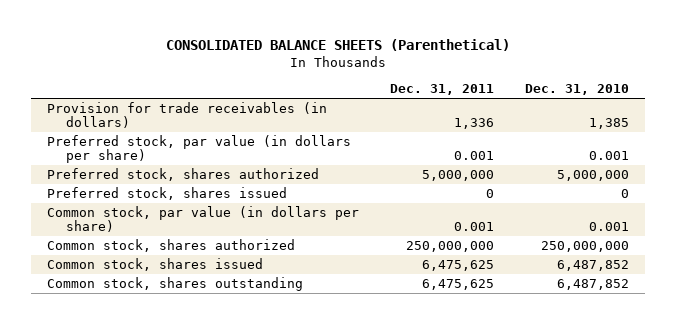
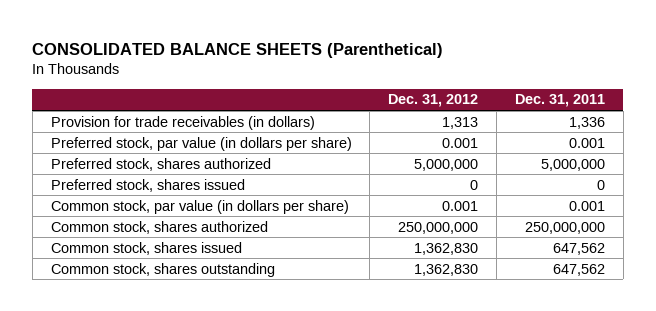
[525,84,630,96] Dec. 31, 2010 -> none
none -> [388,94,479,108] Dec. 31, 2012
[421,259,494,271] 6,475,625 -> [553,242,606,255] 647,562
[421,278,494,290] 6,475,625 -> [553,263,606,276] 647,562

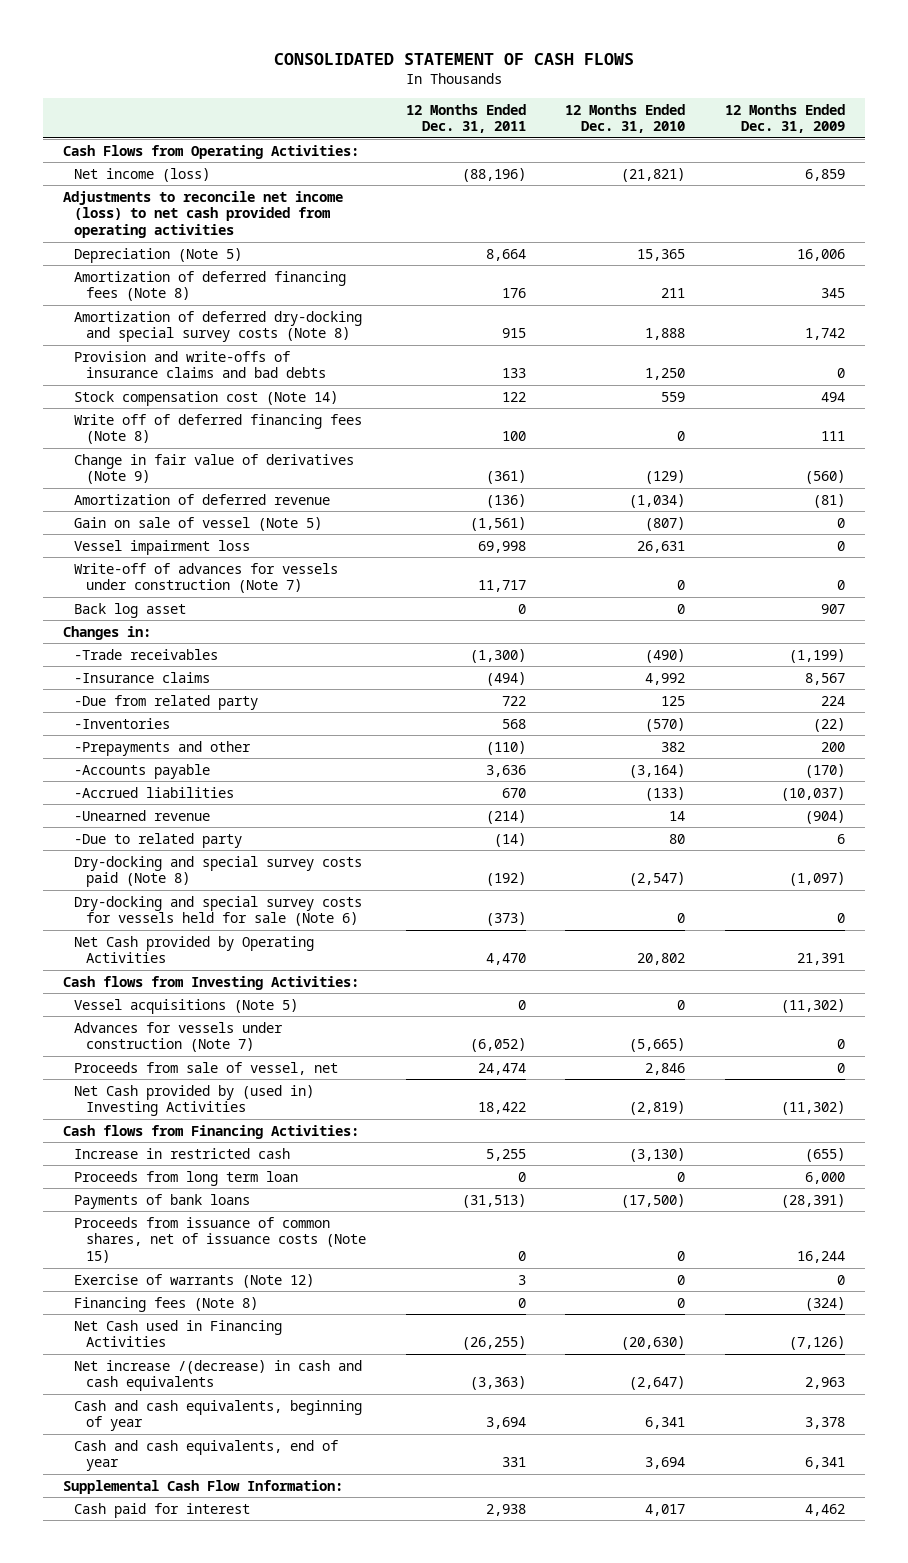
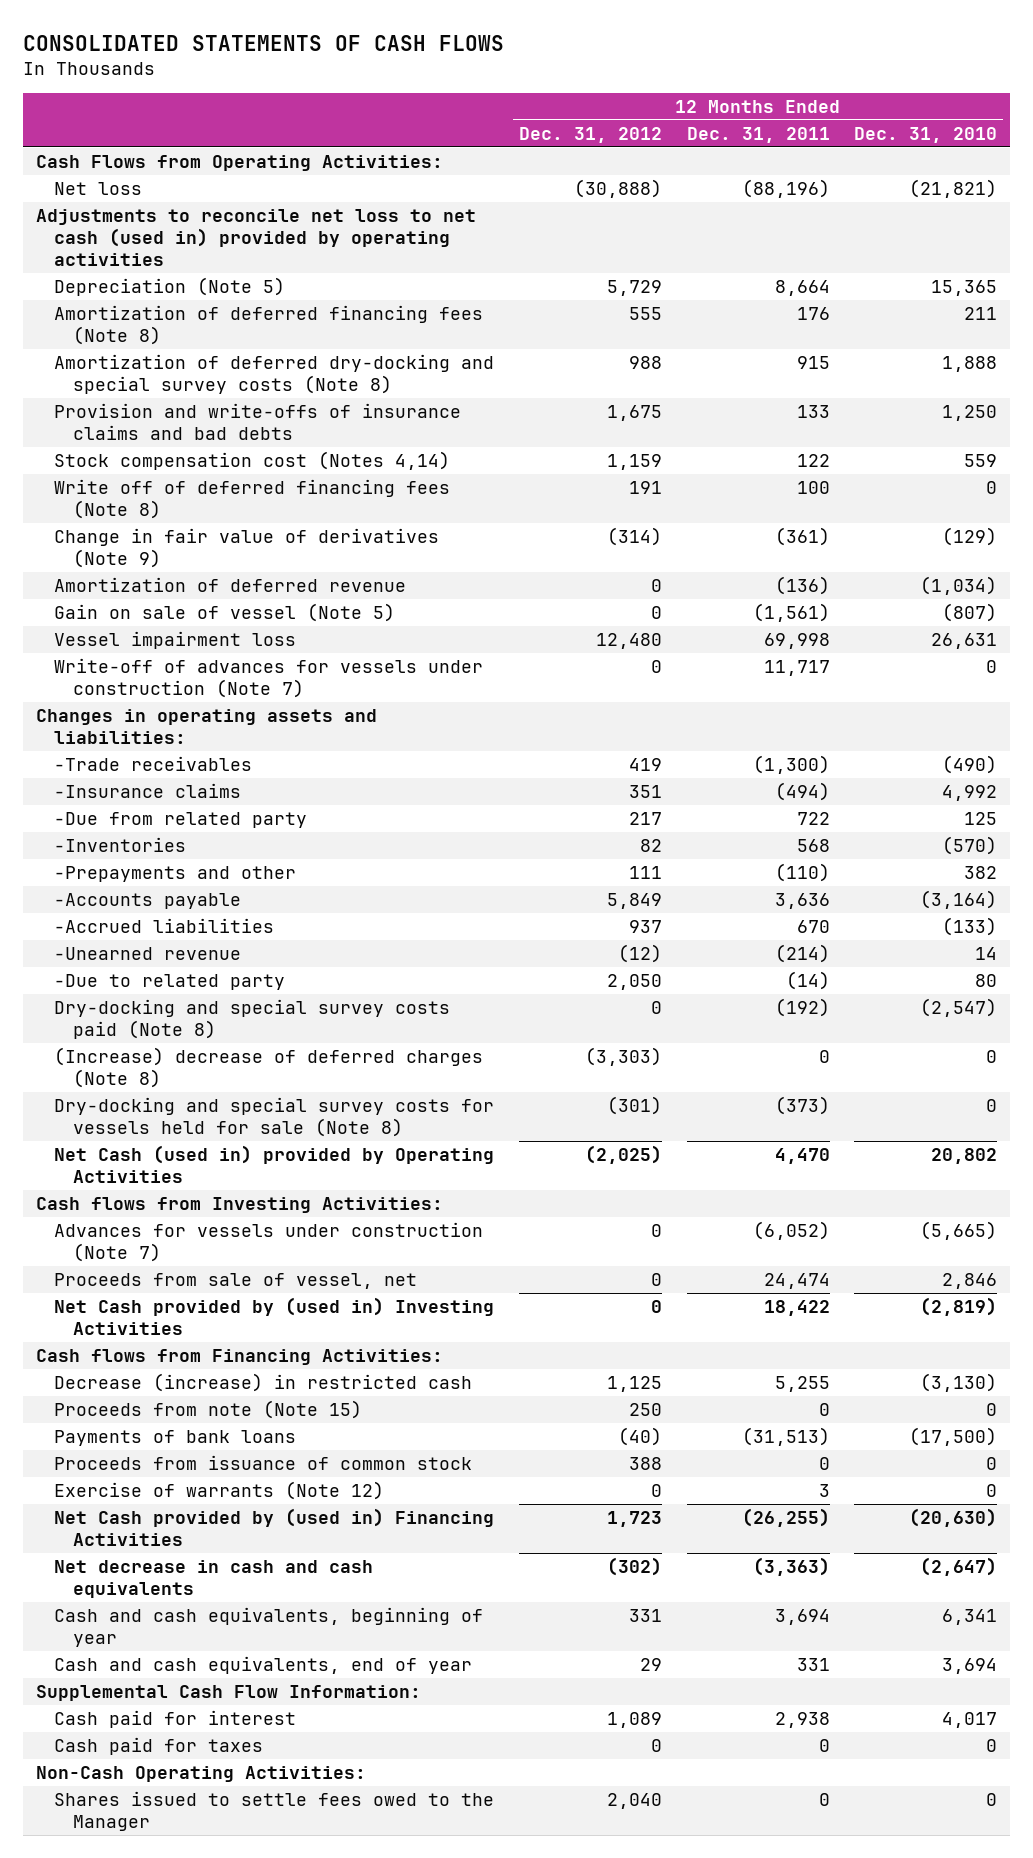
[274,52,635,65] CONSOLIDATED STATEMENT OF CASH FLOWS -> [23,34,505,51] CONSOLIDATED STATEMENTS OF CASH FLOWS
[725,103,846,134] 12 Months Ended Dec. 31, 2009 -> none
none -> [519,126,663,143] Dec. 31, 2012
[74,167,211,182] Net income (loss) -> [54,182,143,196] Net loss
[62,190,343,239] Adjustments to reconcile net income (loss) to net cash provided from operating activities -> [35,209,476,266] Adjustments to reconcile net loss to net cash (used in) provided by operating activities
[74,390,339,406] Stock compensation cost (Note 14) -> [54,451,451,471] Stock compensation cost (Notes 4,14)
[74,602,187,618] Back log asset -> none
[62,625,151,640] Changes in: -> [35,709,377,744] Changes in operating assets and liabilities:
none -> [54,1047,484,1088] (Increase) decrease of deferred charges (Note 8)
[74,895,363,927] Dry-docking and special survey costs for vessels held for sale (Note 6) -> [54,1097,495,1137] Dry-docking and special survey costs for vessels held for sale (Note 8)
[74,935,315,964] Net Cash provided by Operating Activities -> [54,1145,495,1183] Net Cash (used in) provided by Operating Activities
[74,998,299,1014] Vessel acquisitions (Note 5) -> none
[74,1170,299,1186] Proceeds from long term loan -> none
[74,1147,291,1159] Increase in restricted cash -> [54,1373,473,1393] Decrease (increase) in restricted cash
none -> [54,1400,363,1420] Proceeds from note (Note 15)
[74,1216,366,1264] Proceeds from issuance of common shares, net of issuance costs (Note 15) -> [54,1455,473,1471] Proceeds from issuance of common stock
[74,1296,259,1312] Financing fees (Note 8) -> none
[74,1319,283,1348] Net Cash used in Financing Activities -> [54,1508,495,1546] Net Cash provided by (used in) Financing Activities
[74,1359,363,1392] Net increase /(decrease) in cash and cash equivalents -> [54,1560,374,1598] Net decrease in cash and cash equivalents
none -> [54,1737,264,1756] Cash paid for taxes
none -> [35,1766,366,1783] Non-Cash Operating Activities:
none -> [54,1791,495,1831] Shares issued to settle fees owed to the Manager

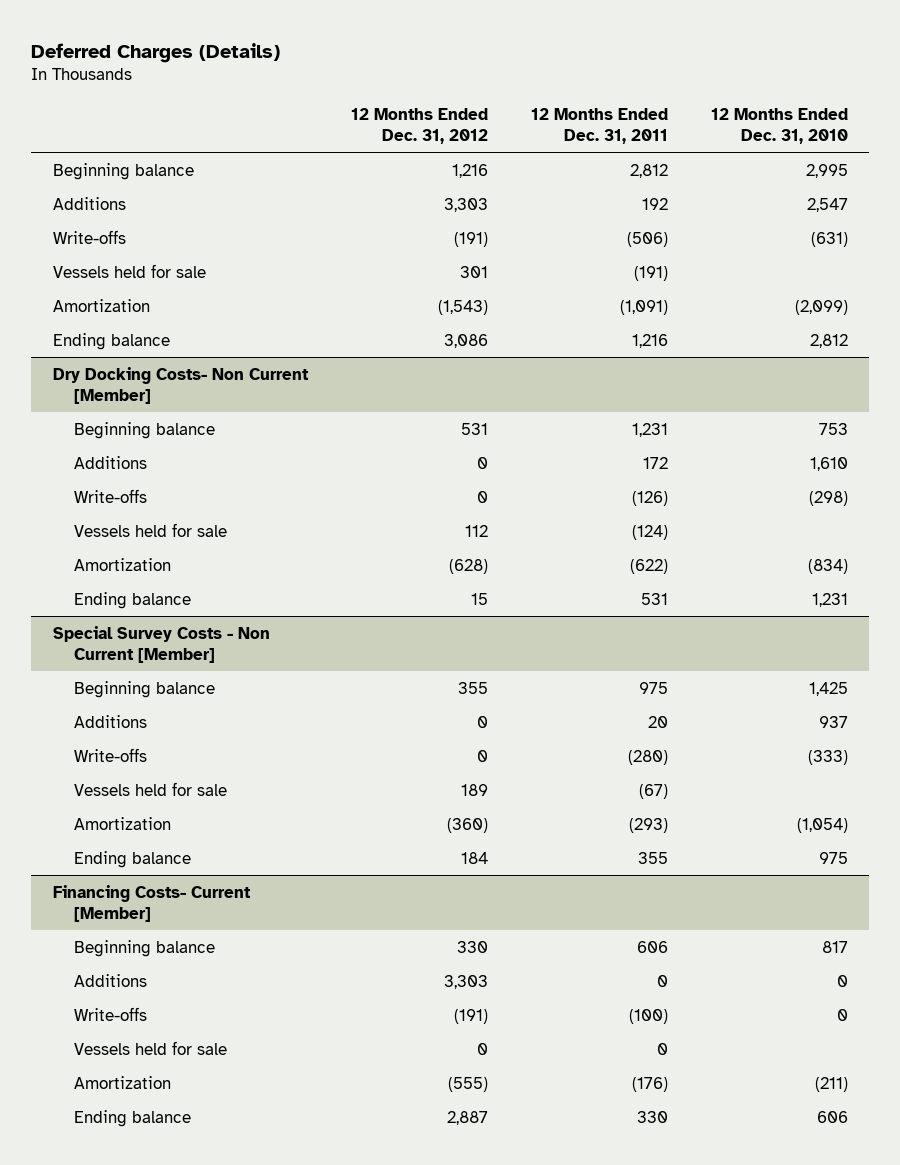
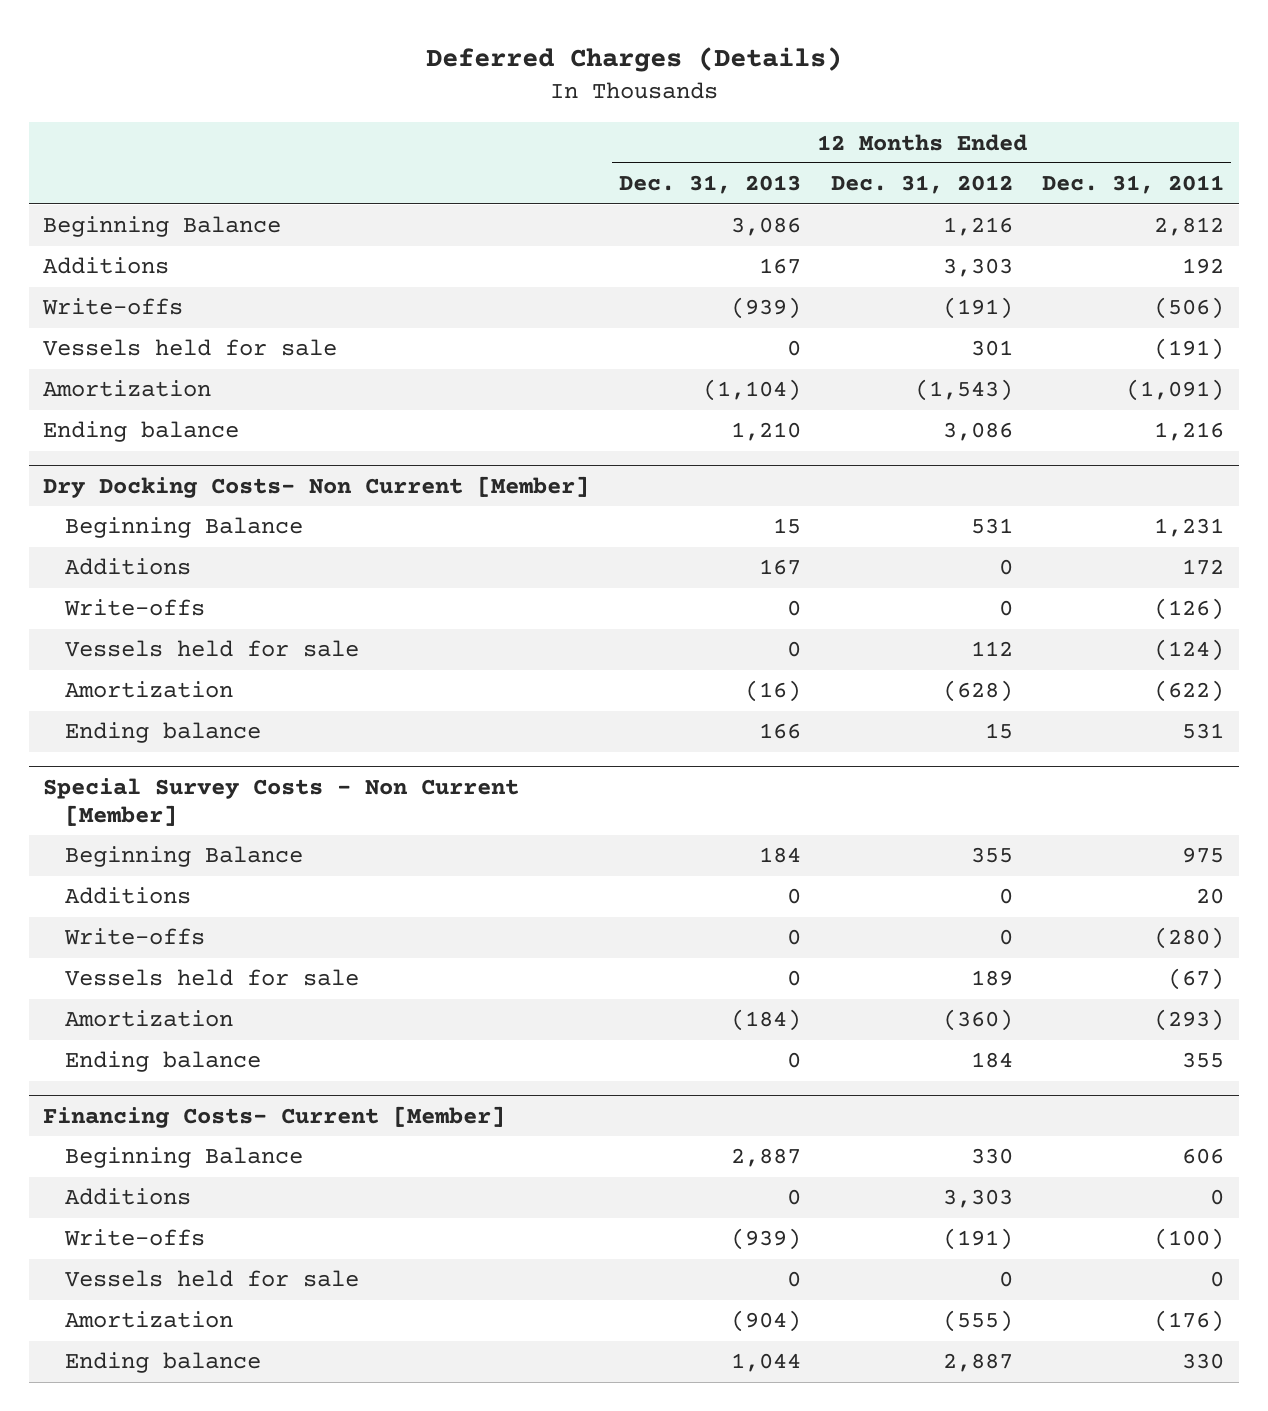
[710,107,848,145] 12 Months Ended Dec. 31, 2010 -> none
none -> [618,175,801,195] Dec. 31, 2013
[52,162,194,180] Beginning balance -> [43,216,282,238] Beginning Balance
[74,421,216,439] Beginning balance -> [65,517,304,539] Beginning Balance
[74,680,216,698] Beginning balance -> [65,846,304,868] Beginning Balance
[74,939,216,957] Beginning balance -> [65,1147,304,1169] Beginning Balance

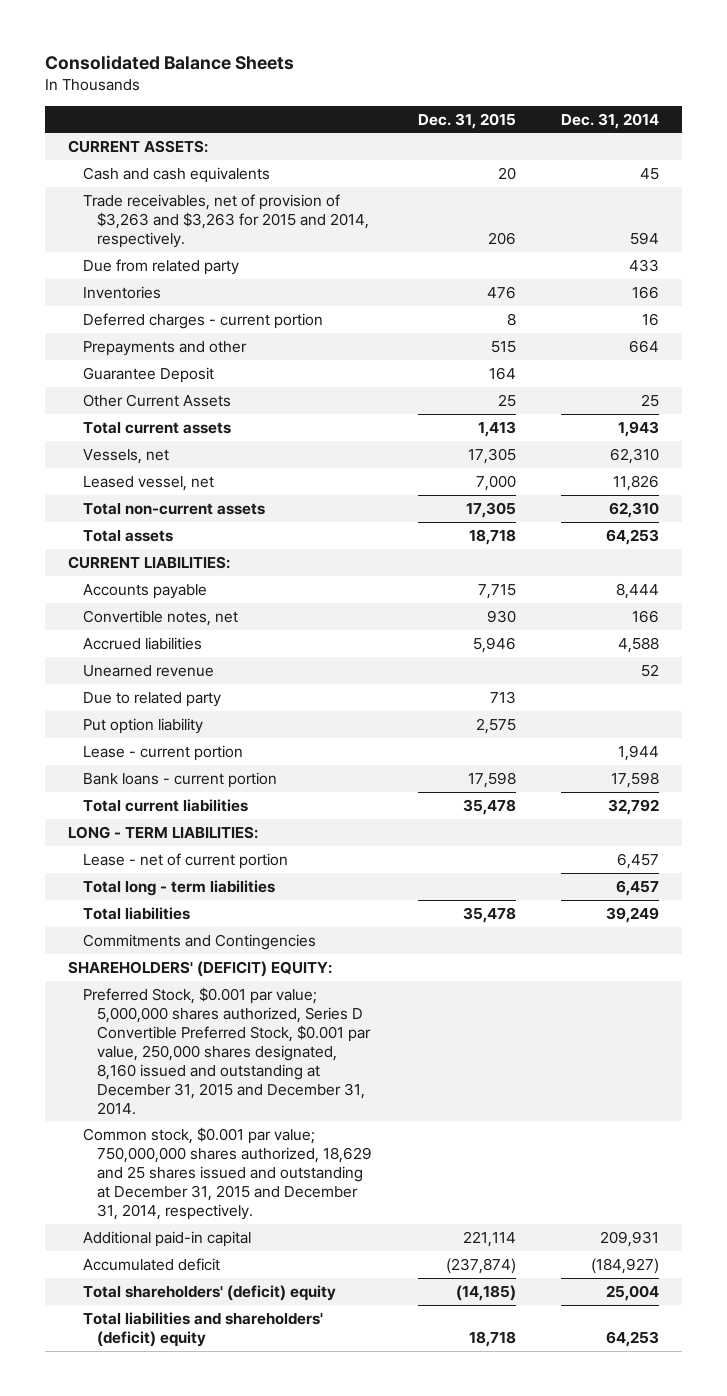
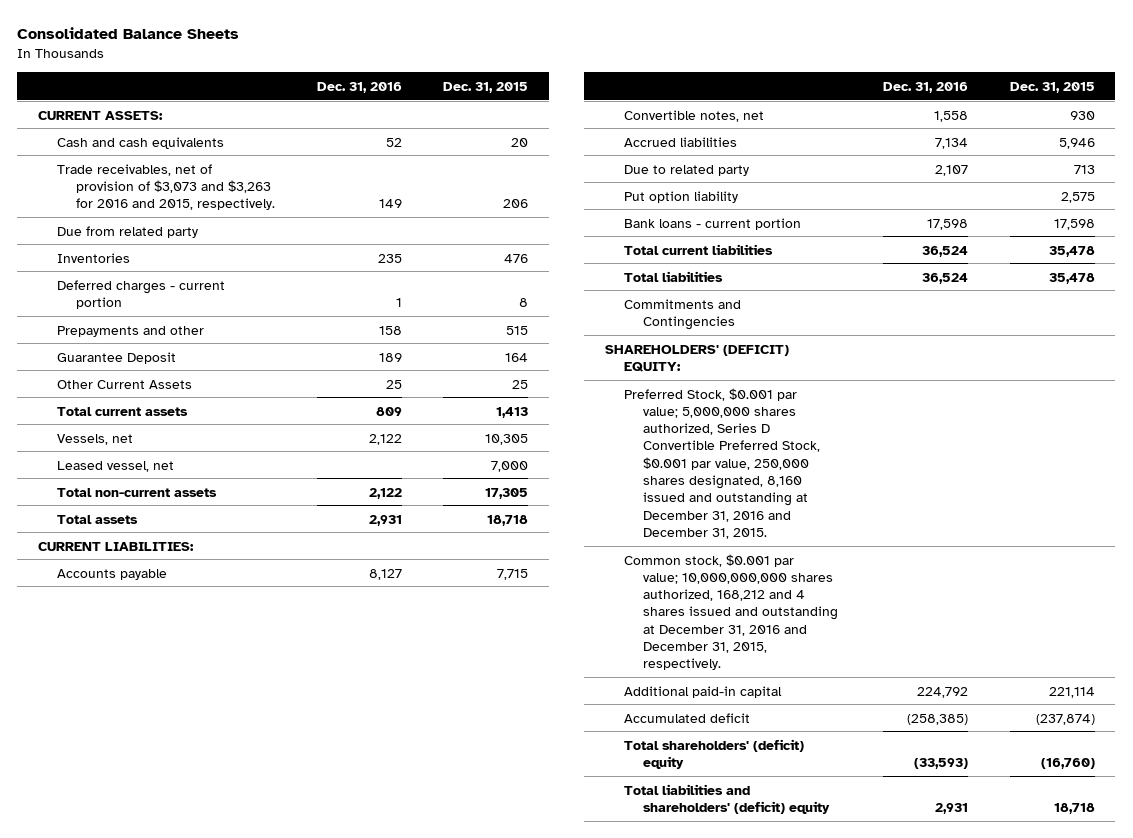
[561,112,660,129] Dec. 31, 2014 -> none
none -> [316,81,402,93] Dec. 31, 2016
[82,193,370,248] Trade receivables, net of provision of $3,263 and $3,263 for 2015 and 2014, respectively. -> [57,163,276,211] Trade receivables, net of provision of $3,073 and $3,263 for 2016 and 2015, respectively.
[467,447,516,464] 17,305 -> [485,433,529,445] 10,305
[82,664,214,677] Unearned revenue -> none
[82,744,243,761] Lease - current portion -> none
[68,825,259,839] LONG - TERM LIABILITIES: -> none
[82,852,288,869] Lease - net of current portion -> none
[82,879,275,896] Total long - term liabilities -> none
[82,986,372,1115] Preferred Stock, $0.001 par value; 5,000,000 shares authorized, Series D Convertible Preferred Stock, $0.001 par value, 250,000 shares designated, 8,160 issued and outstanding at December 31, 2015 and December 31, 2014. -> [623,387,820,540] Preferred Stock, $0.001 par value; 5,000,000 shares authorized, Series D Convertible Preferred Stock, $0.001 par value, 250,000 shares designated, 8,160 issued and outstanding at December 31, 2016 and December 31, 2015.
[82,1126,373,1220] Common stock, $0.001 par value; 750,000,000 shares authorized, 18,629 and 25 shares issued and outstanding at December 31, 2015 and December 31, 2014, respectively. -> [623,553,838,671] Common stock, $0.001 par value; 10,000,000,000 shares authorized, 168,212 and 4 shares issued and outstanding at December 31, 2016 and December 31, 2015, respectively.
[455,1284,516,1301] (14,185) -> [1040,757,1095,769] (16,760)

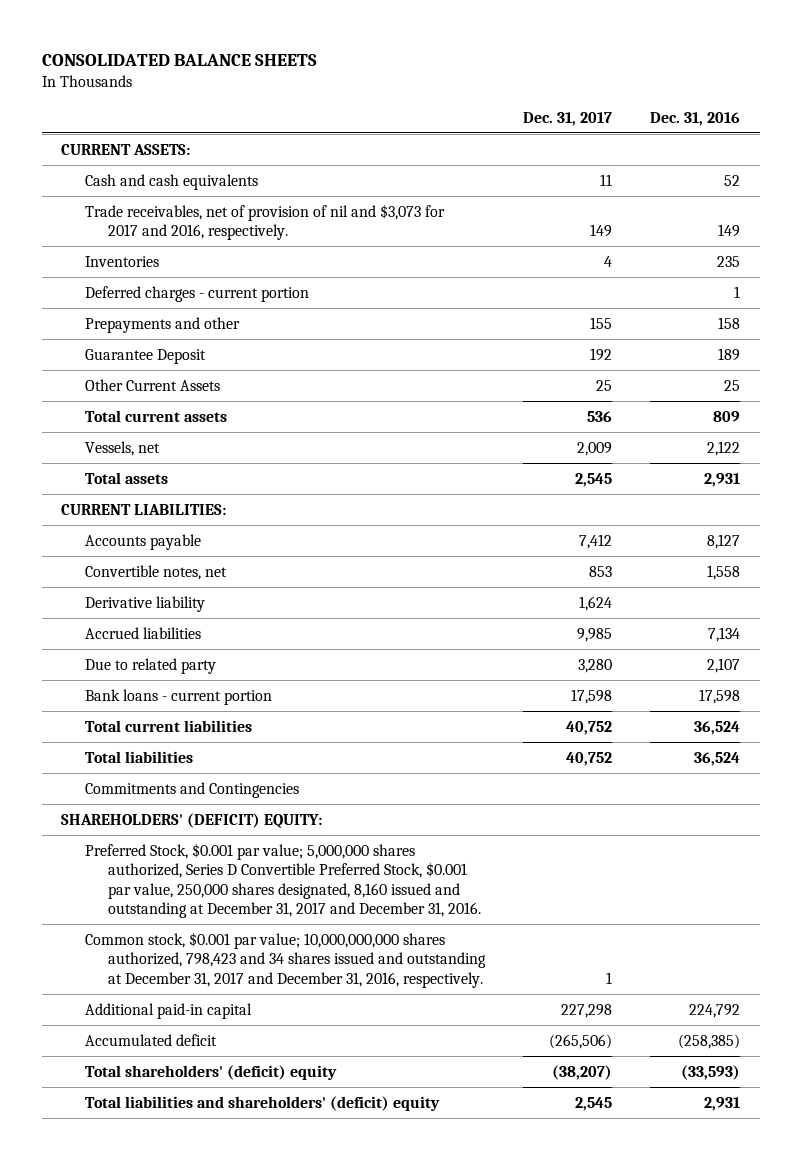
[17,27,240,40] Consolidated Balance Sheets -> [42,54,318,67] CONSOLIDATED BALANCE SHEETS
[443,81,529,93] Dec. 31, 2015 -> none
none -> [523,111,613,126] Dec. 31, 2017
[57,225,199,238] Due from related party -> none
[57,163,276,211] Trade receivables, net of provision of $3,073 and $3,263 for 2016 and 2015, respectively. -> [84,203,445,241] Trade receivables, net of provision of nil and $3,073 for 2017 and 2016, respectively.
[57,460,175,472] Leased vessel, net -> none
[57,487,218,497] Total non-current assets -> none
none -> [84,595,205,612] Derivative liability
[623,190,738,203] Put option liability -> none
[623,387,820,540] Preferred Stock, $0.001 par value; 5,000,000 shares authorized, Series D Convertible Preferred Stock, $0.001 par value, 250,000 shares designated, 8,160 issued and outstanding at December 31, 2016 and December 31, 2015. -> [84,842,481,919] Preferred Stock, $0.001 par value; 5,000,000 shares authorized, Series D Convertible Preferred Stock, $0.001 par value, 250,000 shares designated, 8,160 issued and outstanding at December 31, 2017 and December 31, 2016.
[623,553,838,671] Common stock, $0.001 par value; 10,000,000,000 shares authorized, 168,212 and 4 shares issued and outstanding at December 31, 2016 and December 31, 2015, respectively. -> [84,931,486,988] Common stock, $0.001 par value; 10,000,000,000 shares authorized, 798,423 and 34 shares issued and outstanding at December 31, 2017 and December 31, 2016, respectively.

